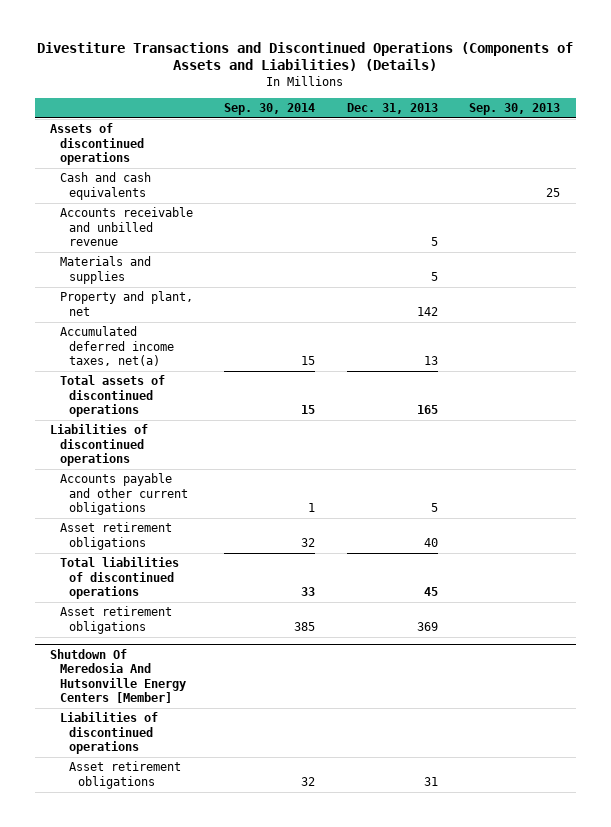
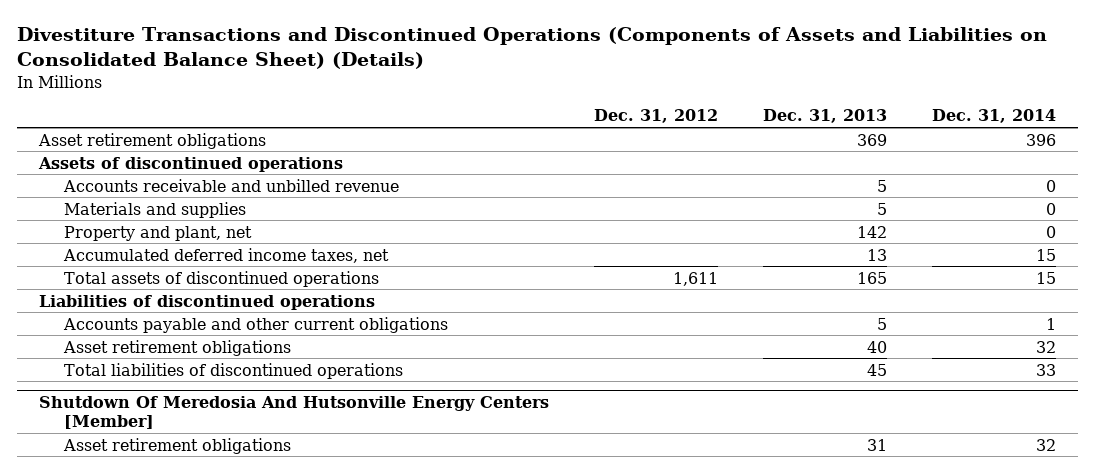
[37,41,574,72] Divestiture Transactions and Discontinued Operations (Components of Assets and Liabilities) (Details) -> [16,27,1047,70] Divestiture Transactions and Discontinued Operations (Components of Assets and Liabilities on Consolidated Balance Sheet) (Details)
[224,103,316,116] Sep. 30, 2014 -> none
[469,103,561,116] Sep. 30, 2013 -> none
none -> [593,109,718,124] Dec. 31, 2012
none -> [931,109,1056,124] Dec. 31, 2014
[59,606,172,634] Asset retirement obligations -> [38,132,267,149] Asset retirement obligations
[59,172,151,200] Cash and cash equivalents -> none
[59,326,174,367] Accumulated deferred income taxes, net(a) -> [63,247,390,263] Accumulated deferred income taxes, net
[59,712,158,755] Liabilities of discontinued operations -> none

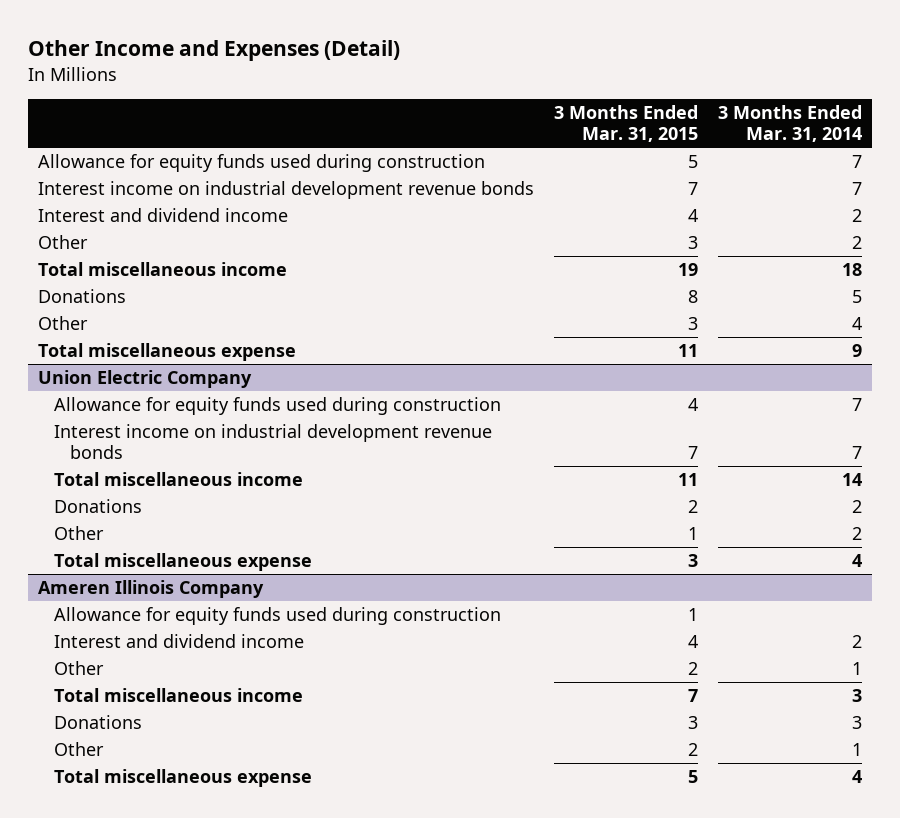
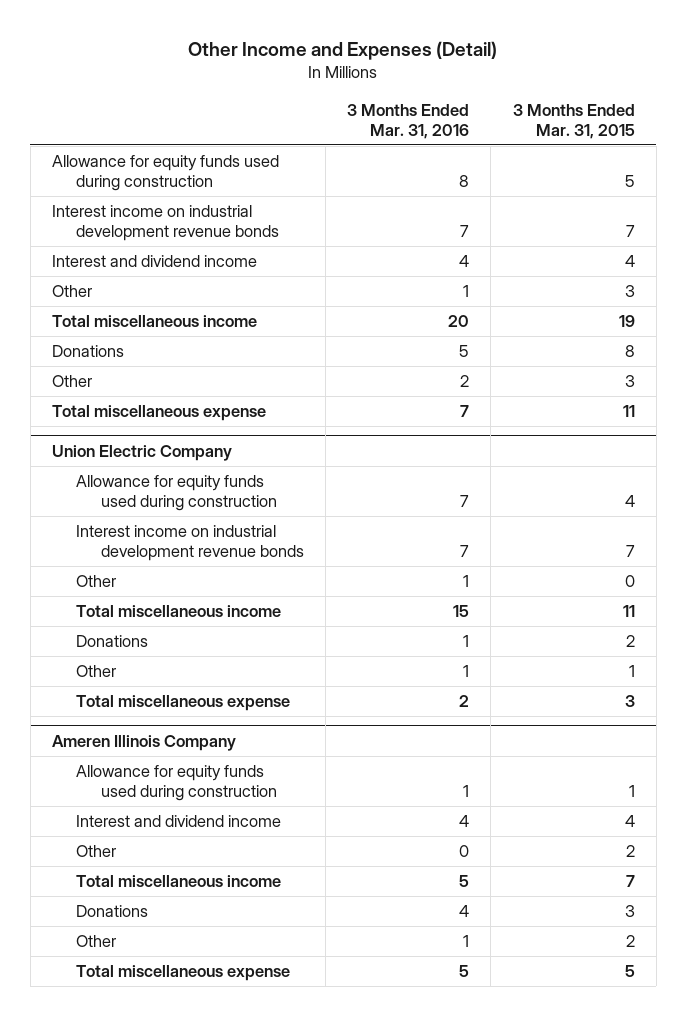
[717,105,862,143] 3 Months Ended Mar. 31, 2014 -> none
none -> [347,104,470,139] 3 Months Ended Mar. 31, 2016
none -> [76,575,117,588] Other

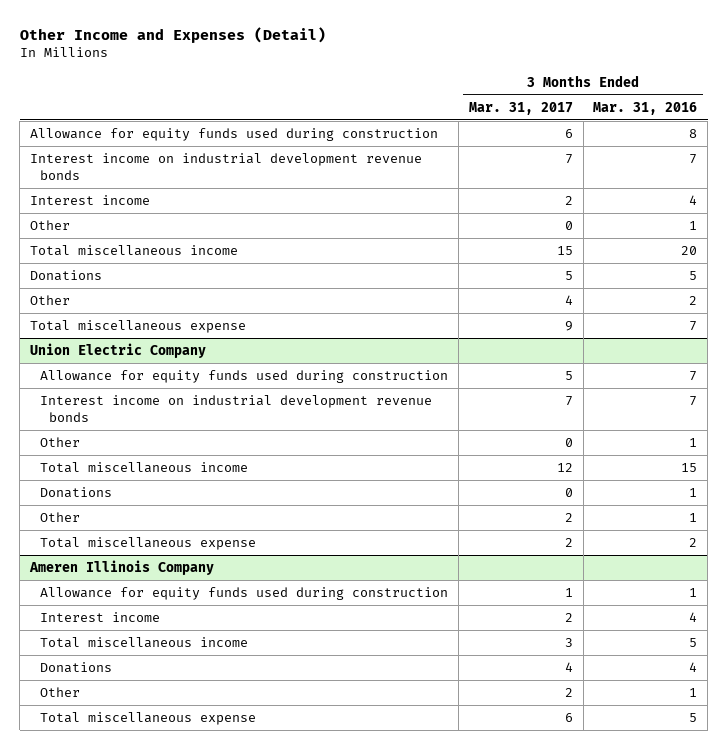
[512,104,635,139] 3 Months Ended Mar. 31, 2015 -> none
none -> [468,101,573,115] Mar. 31, 2017
[51,255,257,268] Interest and dividend income -> [30,195,151,206] Interest income
[76,845,117,858] Other -> none
[76,815,282,828] Interest and dividend income -> [39,612,160,623] Interest income

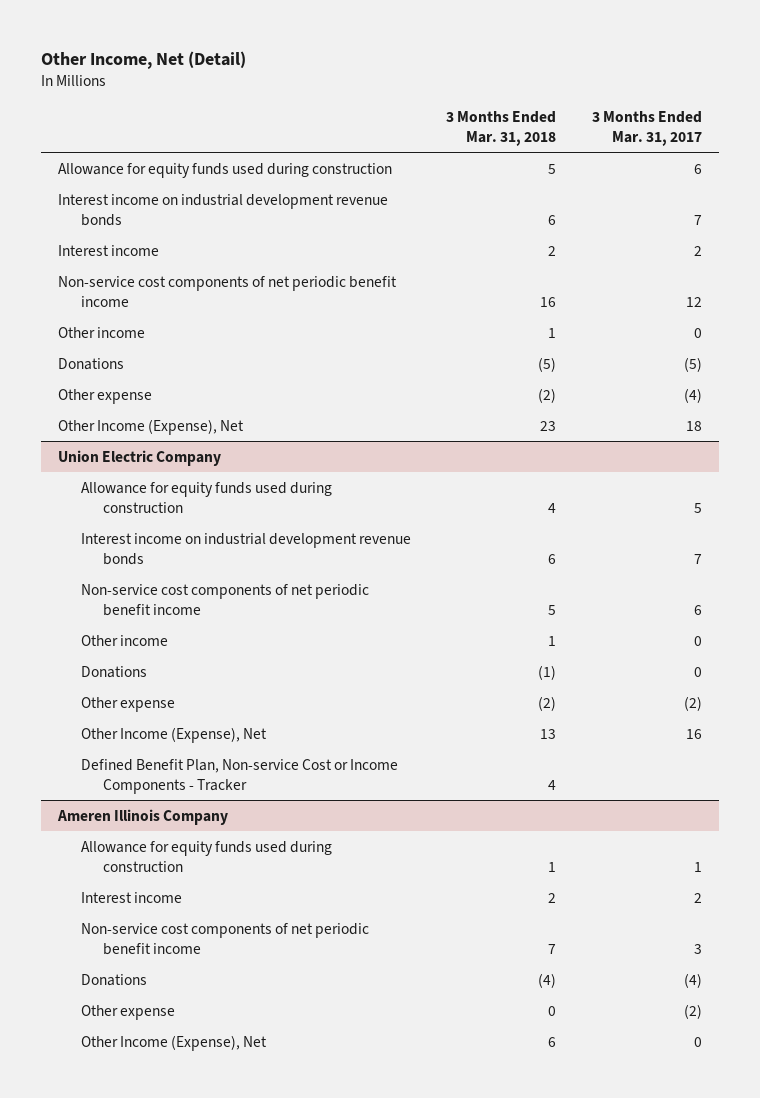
[19,26,326,43] Other Income and Expenses (Detail) -> [40,50,246,69] Other Income, Net (Detail)
[593,101,698,115] Mar. 31, 2016 -> none
none -> [446,110,557,146] 3 Months Ended Mar. 31, 2018
[30,245,239,257] Total miscellaneous income -> none
[30,320,247,334] Total miscellaneous expense -> none
none -> [58,275,398,307] Non-service cost components of net periodic benefit income
[30,220,71,231] Other -> [58,326,146,338] Other income
[564,271,573,281] 5 -> [683,356,702,372] (5)
[30,295,71,306] Other -> [58,388,153,404] Other expense
[564,295,573,306] 4 -> [683,387,702,403] (4)
none -> [58,418,245,435] Other Income (Expense), Net
[39,462,248,474] Total miscellaneous income -> none
none -> [80,583,369,616] Non-service cost components of net periodic benefit income
[39,437,80,448] Other -> [80,634,168,646] Other income
[39,537,256,551] Total miscellaneous expense -> none
[39,512,80,523] Other -> [80,696,175,712] Other expense
[564,513,573,523] 2 -> [683,695,702,711] (2)
none -> [80,726,267,743] Other Income (Expense), Net
none -> [80,758,398,794] Defined Benefit Plan, Non-service Cost or Income Components - Tracker
[39,637,248,649] Total miscellaneous income -> none
[39,712,256,726] Total miscellaneous expense -> none
none -> [80,922,369,955] Non-service cost components of net periodic benefit income
[564,662,573,673] 4 -> [683,972,702,988] (4)
[39,687,80,698] Other -> [80,1004,175,1020] Other expense
[564,688,573,698] 2 -> [683,1003,702,1019] (2)
none -> [80,1034,267,1051] Other Income (Expense), Net

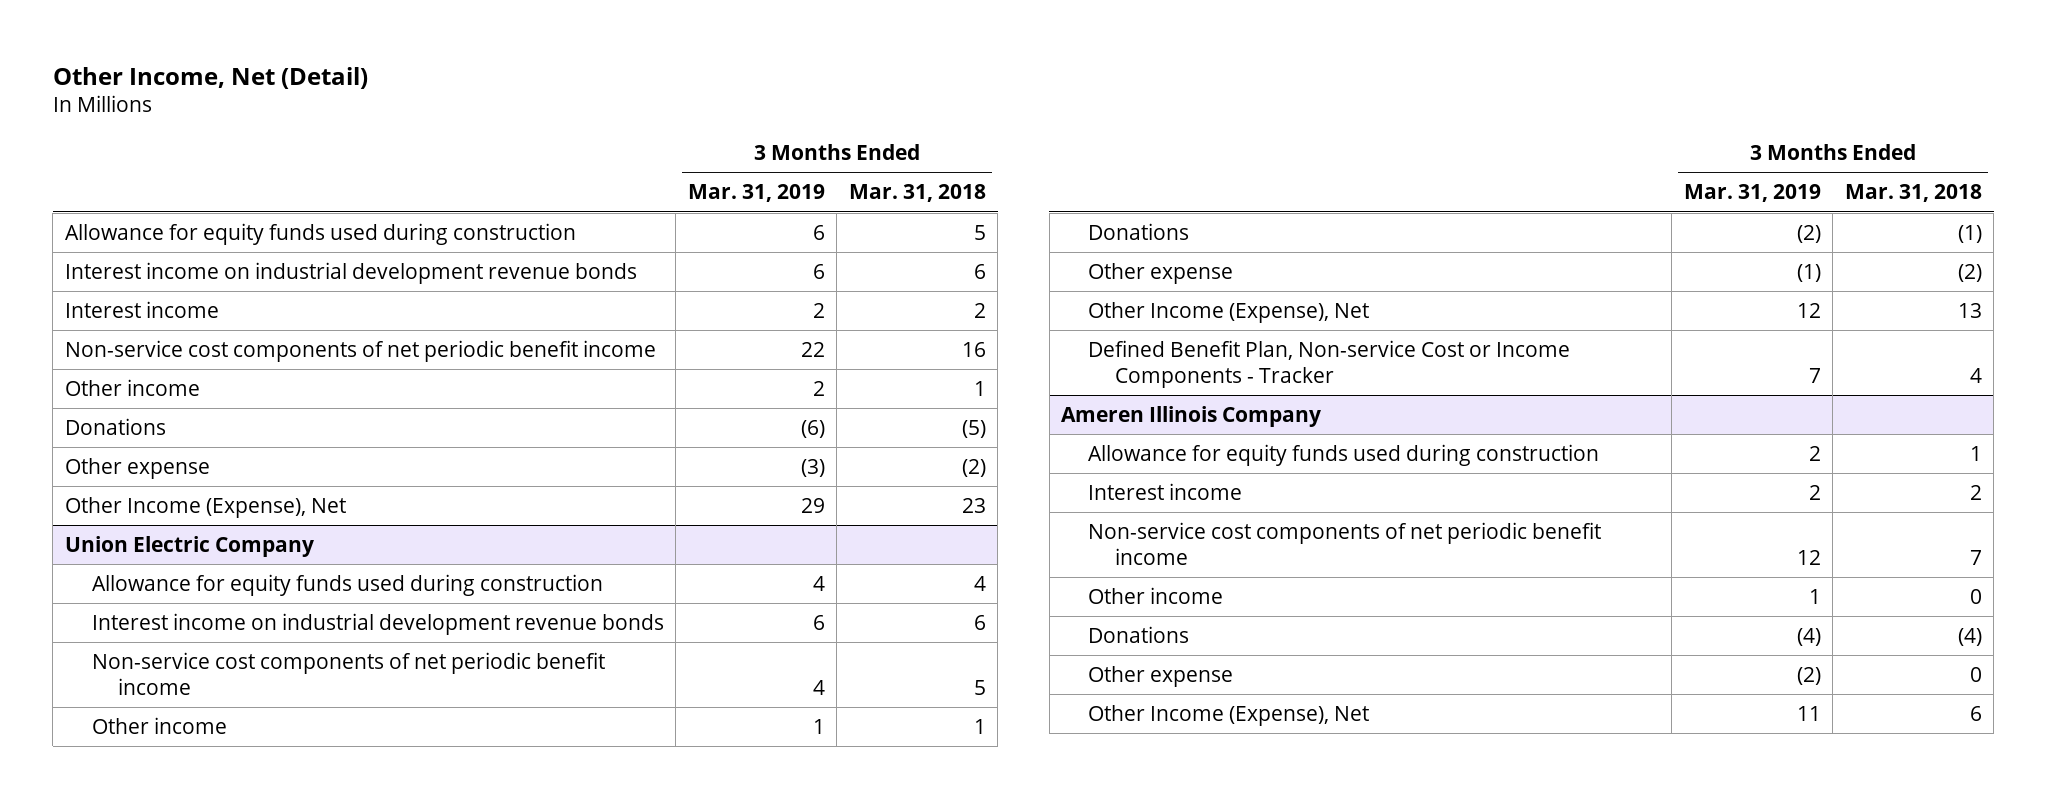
[591,110,702,146] 3 Months Ended Mar. 31, 2017 -> none
none -> [687,184,825,203] Mar. 31, 2019
none -> [1087,586,1223,604] Other income

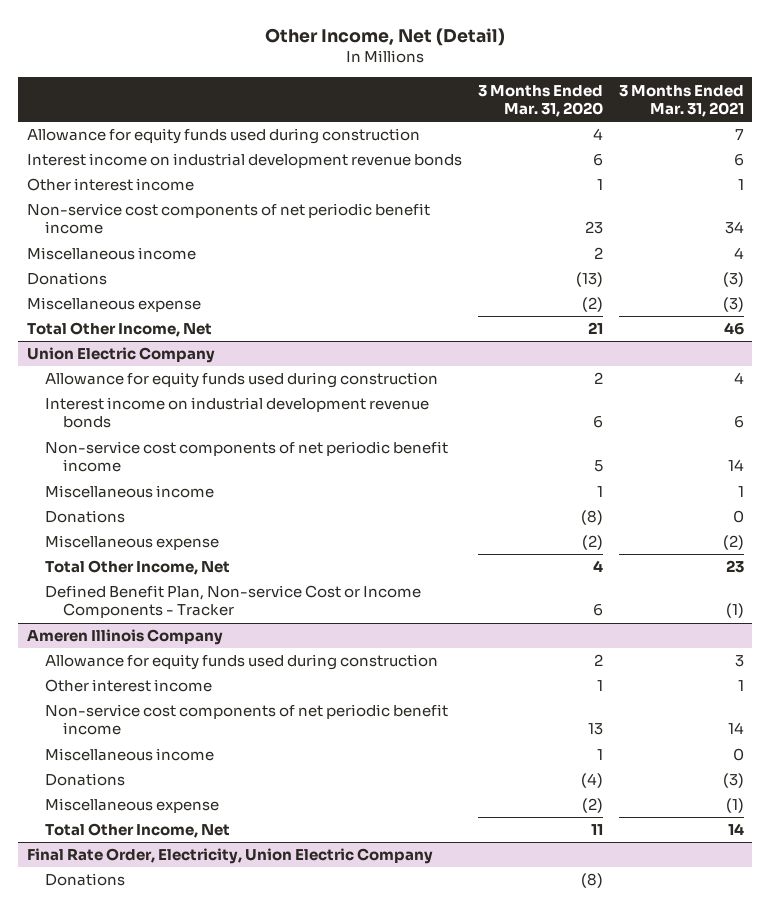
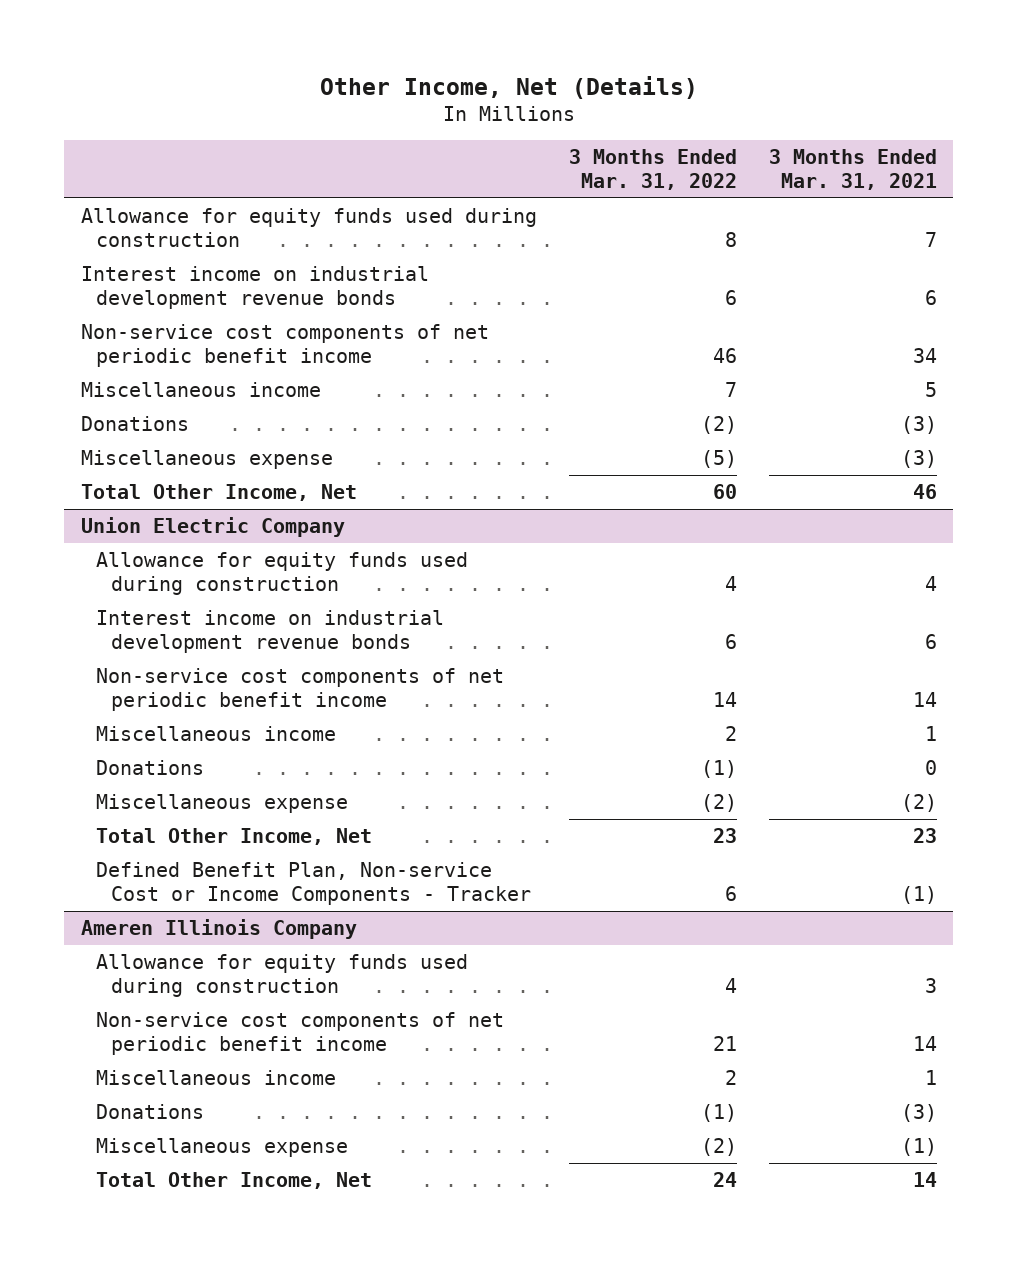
[265,27,506,46] Other Income, Net (Detail) -> [319,75,698,99] Other Income, Net (Details)
[477,84,603,117] 3 Months Ended Mar. 31, 2020 -> none
none -> [568,149,737,190] 3 Months Ended Mar. 31, 2022
[26,178,194,192] Other interest income -> none
[733,247,744,260] 4 -> [925,382,938,398] 5
[44,679,212,693] Other interest income -> none
[732,748,744,762] 0 -> [925,1070,938,1086] 1
[26,848,433,865] Final Rate Order, Electricity, Union Electric Company -> none
[44,873,125,887] Donations -> none

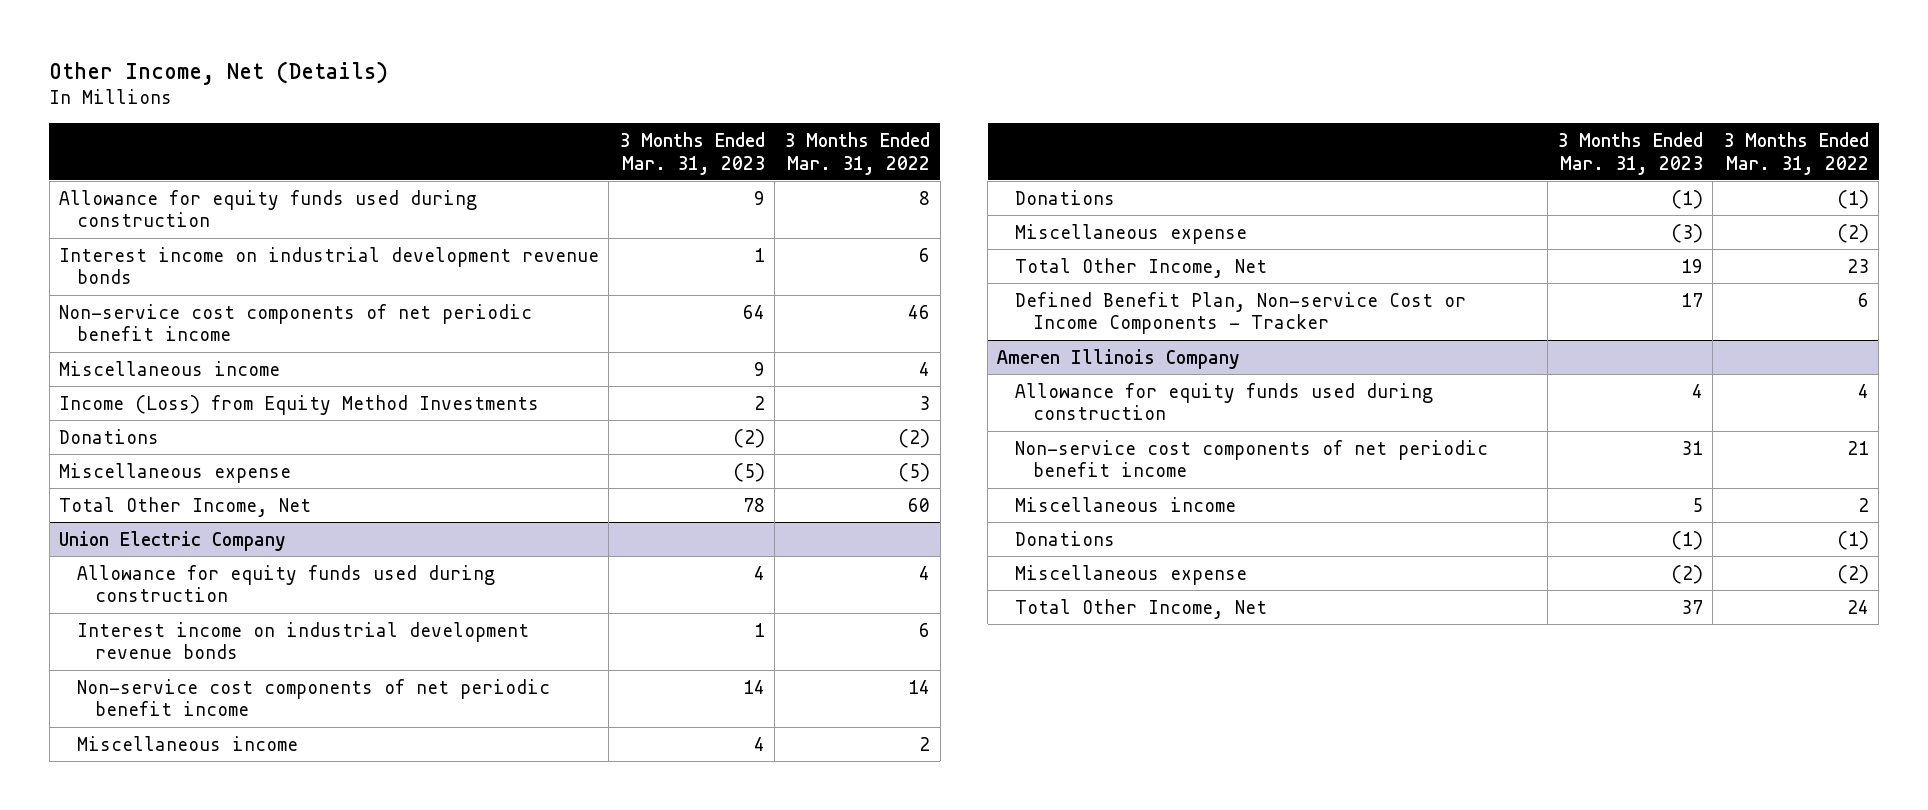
[769,149,938,190] 3 Months Ended Mar. 31, 2021 -> none
none -> [618,131,765,175] 3 Months Ended Mar. 31, 2023
[724,382,737,398] 7 -> [919,361,931,376] 4
none -> [58,394,539,415] Income (Loss) from Equity Method Investments

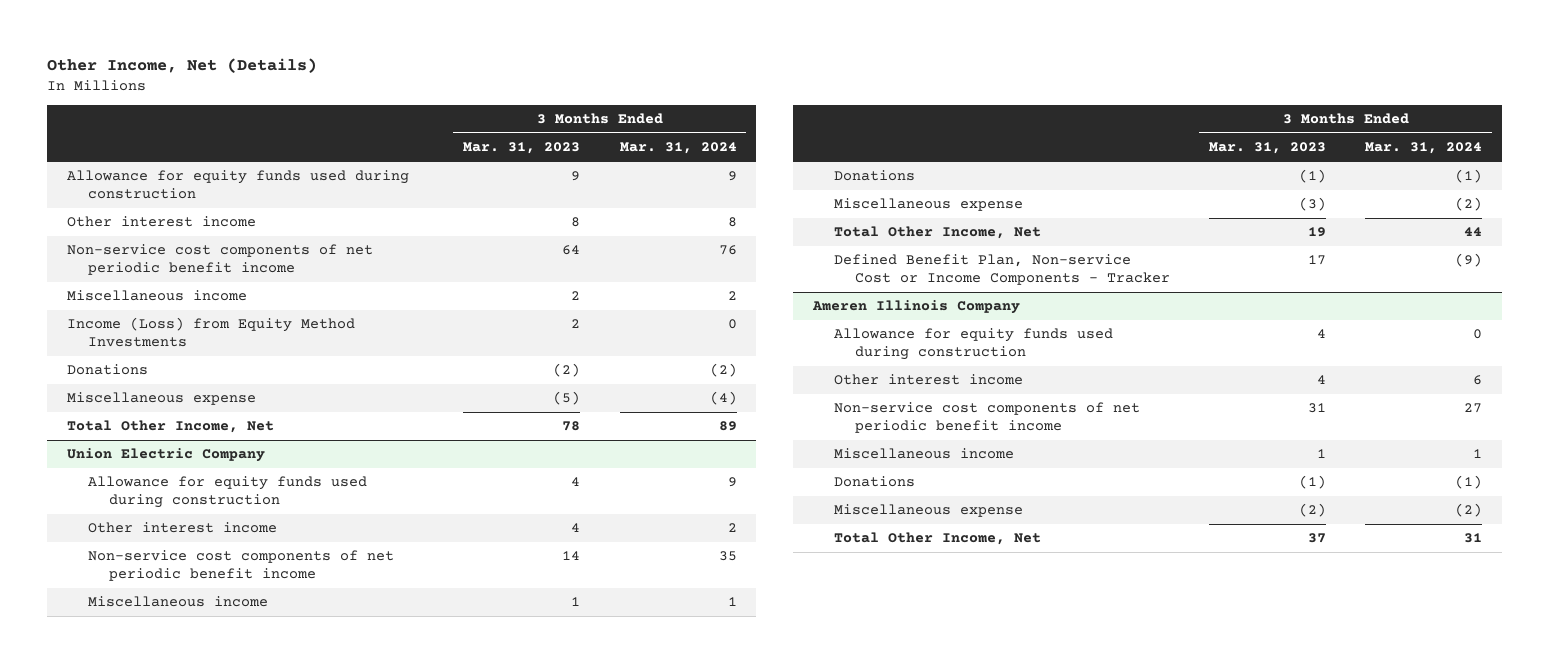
[784,131,931,175] 3 Months Ended Mar. 31, 2022 -> none
none -> [619,142,737,155] Mar. 31, 2024
[58,246,599,285] Interest income on industrial development revenue bonds -> none
none -> [66,216,256,228] Other interest income
[753,361,765,376] 9 -> [571,291,581,301] 2
[76,621,529,660] Interest income on industrial development revenue bonds -> none
none -> [87,522,277,534] Other interest income
[753,736,765,751] 4 -> [571,597,581,607] 1
none -> [833,374,1023,386] Other interest income
[1692,497,1704,512] 5 -> [1317,449,1327,459] 1

